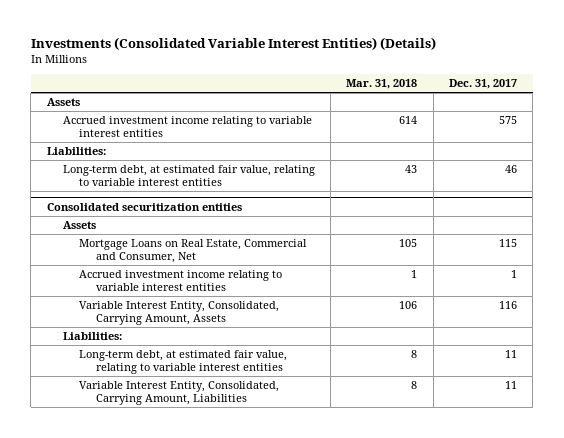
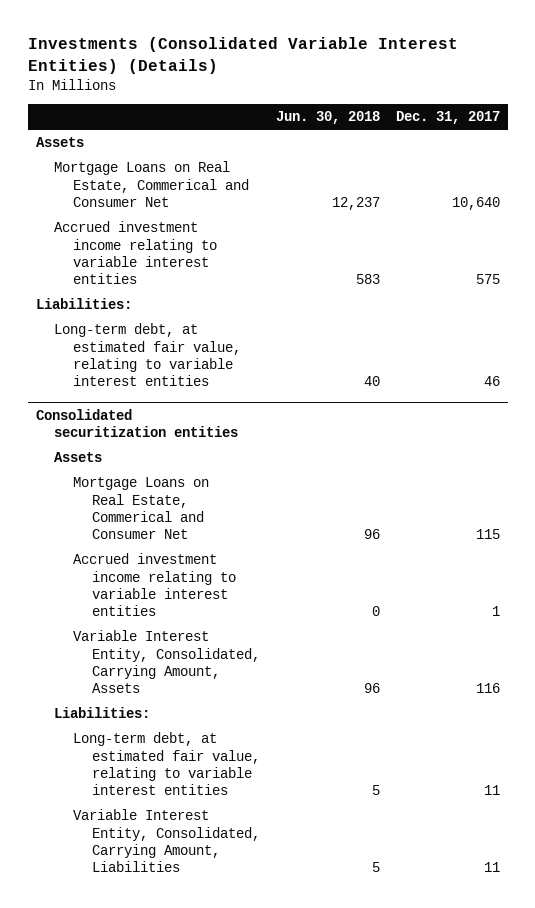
[346,79,418,90] Mar. 31, 2018 -> none
none -> [275,111,380,125] Jun. 30, 2018
none -> [54,161,250,207] Mortgage Loans on Real Estate, Commerical and Consumer Net
[79,238,308,264] Mortgage Loans on Real Estate, Commercial and Consumer, Net -> [73,477,210,540] Mortgage Loans on Real Estate, Commerical and Consumer Net

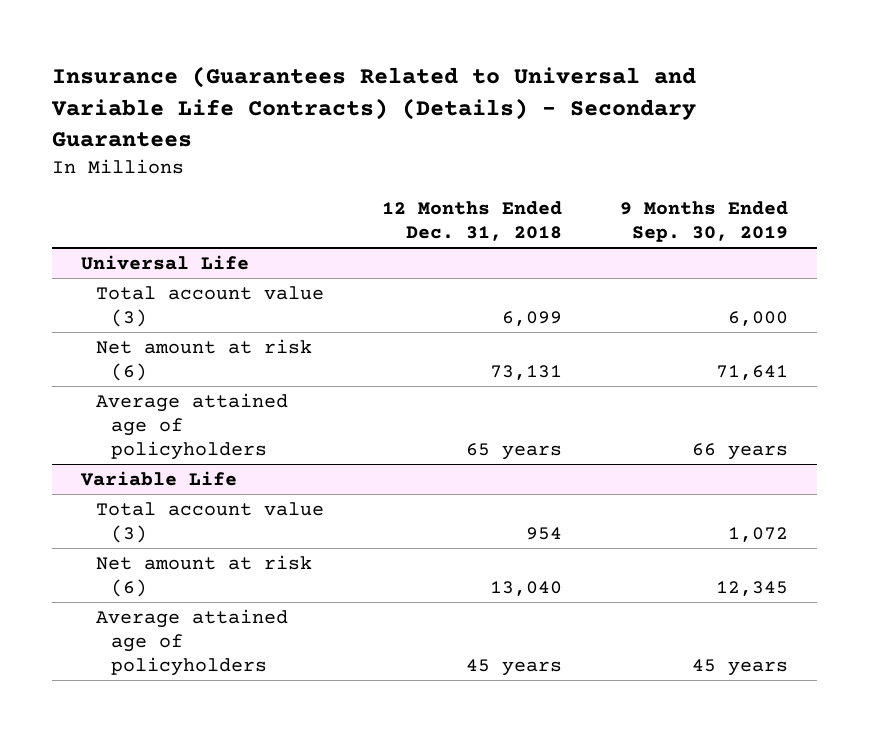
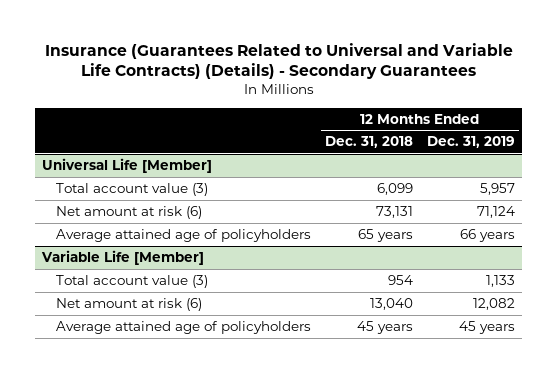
[619,201,788,243] 9 Months Ended Sep. 30, 2019 -> none
none -> [427,136,516,149] Dec. 31, 2019
[80,254,249,270] Universal Life -> [42,157,213,173] Universal Life [Member]
[79,470,237,486] Variable Life -> [41,249,205,265] Variable Life [Member]

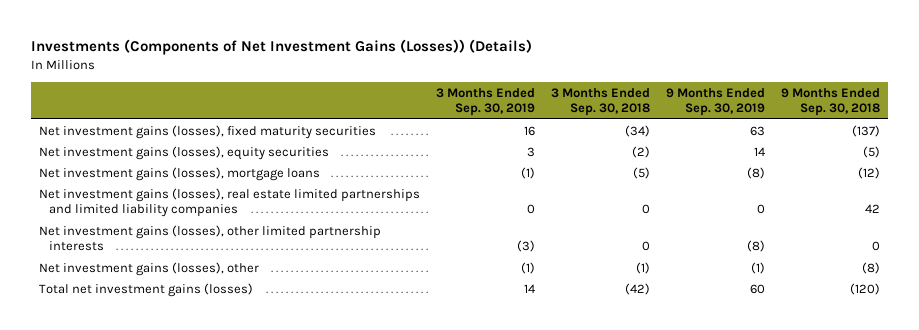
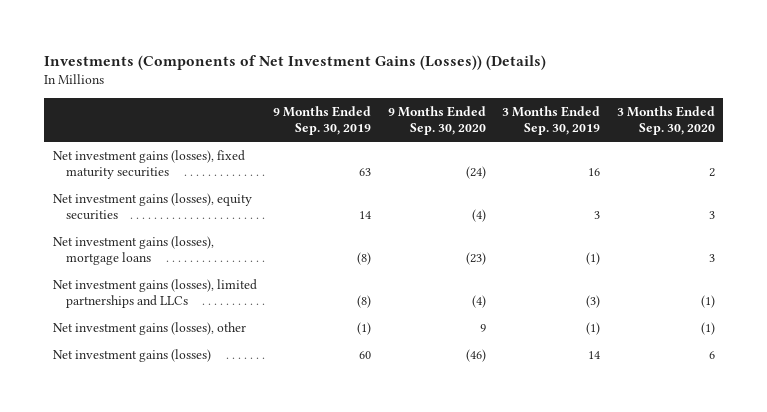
[550,87,650,117] 3 Months Ended Sep. 30, 2018 -> none
[781,87,881,117] 9 Months Ended Sep. 30, 2018 -> none
none -> [387,105,486,136] 9 Months Ended Sep. 30, 2020
none -> [616,105,715,136] 3 Months Ended Sep. 30, 2020
[38,224,381,252] Net investment gains (losses), other limited partnership interests -> none
[38,187,420,218] Net investment gains (losses), real estate limited partnerships and limited liability companies -> [52,278,257,309] Net investment gains (losses), limited partnerships and LLCs
[526,204,535,215] 0 -> [586,295,601,309] (3)
[757,204,766,215] 0 -> [357,295,372,309] (8)
[38,282,253,297] Total net investment gains (losses) -> [52,348,211,362] Net investment gains (losses)

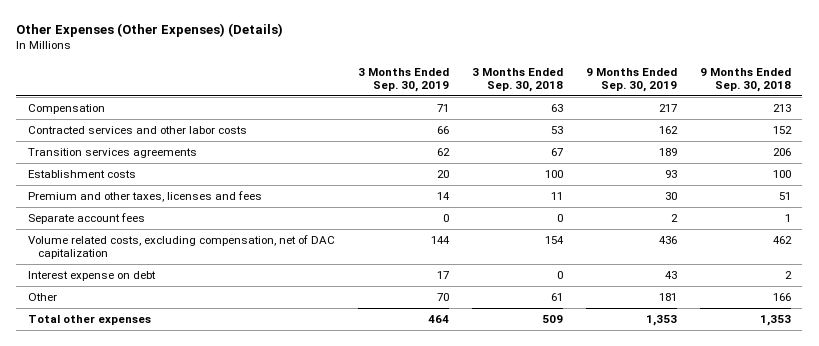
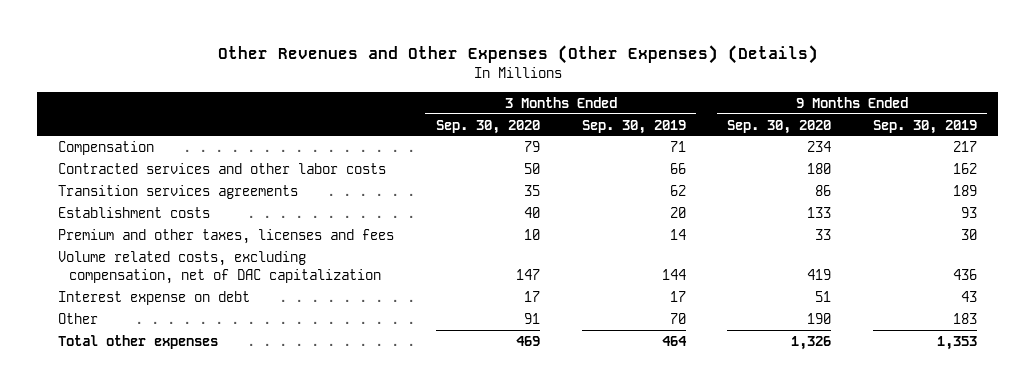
[16,23,284,38] Other Expenses (Other Expenses) (Details) -> [217,45,818,65] Other Revenues and Other Expenses (Other Expenses) (Details)
[471,67,563,92] 3 Months Ended Sep. 30, 2018 -> none
[699,67,791,92] 9 Months Ended Sep. 30, 2018 -> none
none -> [435,119,540,134] Sep. 30, 2020
none -> [727,119,832,134] Sep. 30, 2020
[27,212,145,224] Separate account fees -> none
[658,292,677,301] 181 -> [952,312,977,324] 183

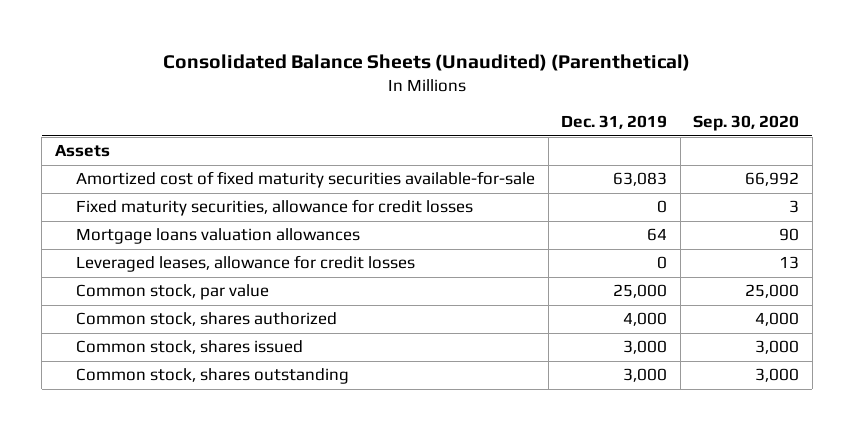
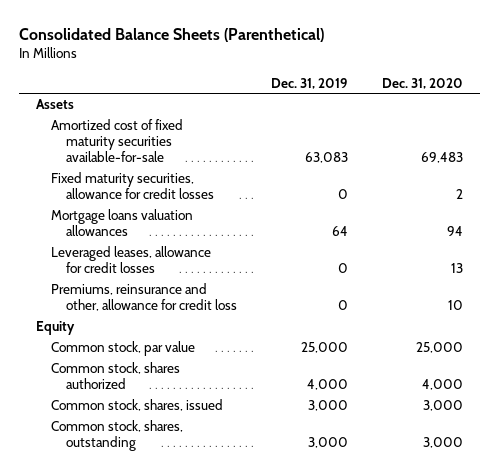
[162,54,690,72] Consolidated Balance Sheets (Unaudited) (Parenthetical) -> [18,27,324,42] Consolidated Balance Sheets (Parenthetical)
[693,115,800,132] Sep. 30, 2020 -> none
none -> [382,77,464,89] Dec. 31, 2020
none -> [50,283,238,312] Premiums, reinsurance and other, allowance for credit loss
none -> [35,321,75,336] Equity
[76,340,304,355] Common stock, shares issued -> [50,399,223,412] Common stock, shares, issued
[76,368,350,385] Common stock, shares outstanding -> [50,420,183,452] Common stock, shares, outstanding

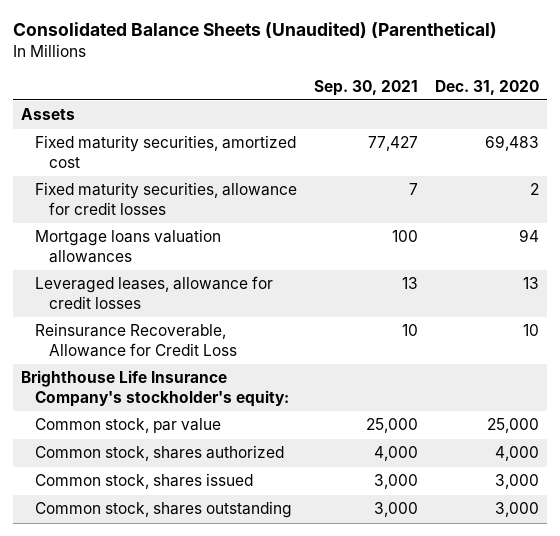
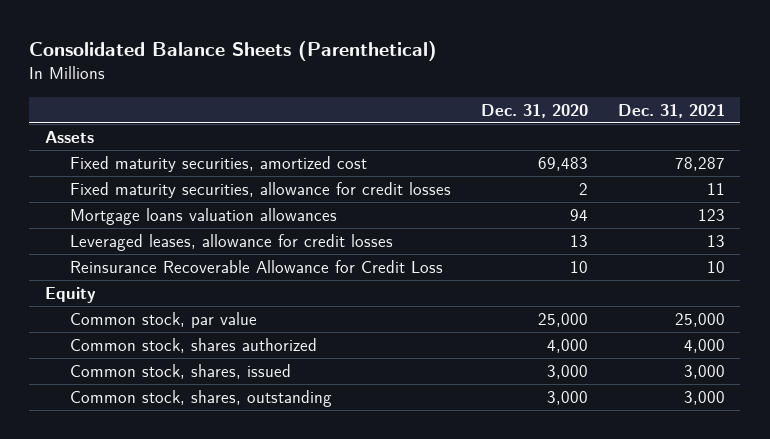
[12,22,497,39] Consolidated Balance Sheets (Unaudited) (Parenthetical) -> [29,41,438,62] Consolidated Balance Sheets (Parenthetical)
[313,79,418,96] Sep. 30, 2021 -> none
none -> [618,103,726,118] Dec. 31, 2021
[35,323,238,357] Reinsurance Recoverable, Allowance for Credit Loss -> [69,260,443,274] Reinsurance Recoverable Allowance for Credit Loss
[21,370,290,407] Brighthouse Life Insurance Company's stockholder's equity: -> [44,287,96,304] Equity
[35,473,254,490] Common stock, shares issued -> [69,364,291,380] Common stock, shares, issued
[35,501,293,519] Common stock, shares outstanding -> [69,390,332,408] Common stock, shares, outstanding

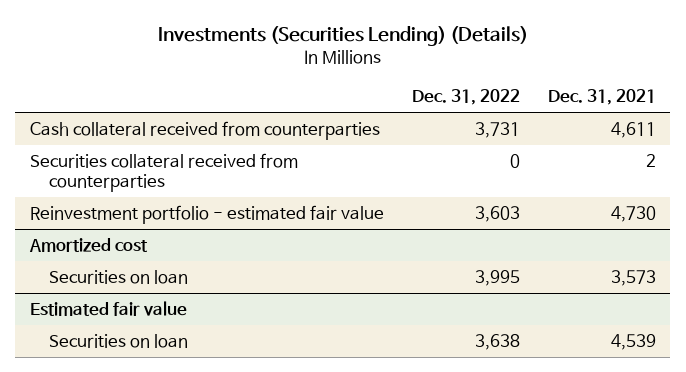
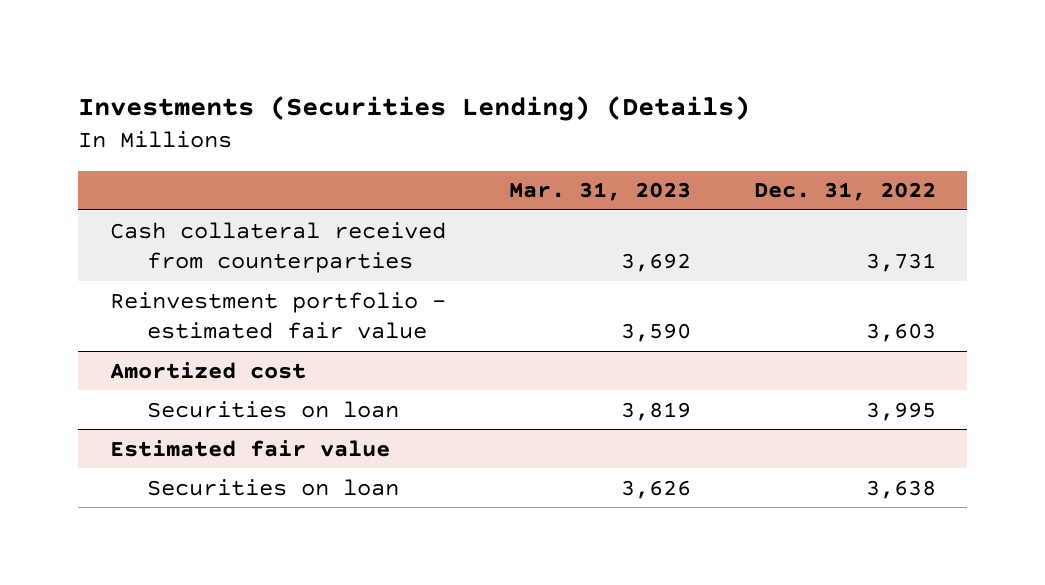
[548,89,657,106] Dec. 31, 2021 -> none
none -> [508,182,691,202] Mar. 31, 2023
[29,153,298,192] Securities collateral received from counterparties -> none

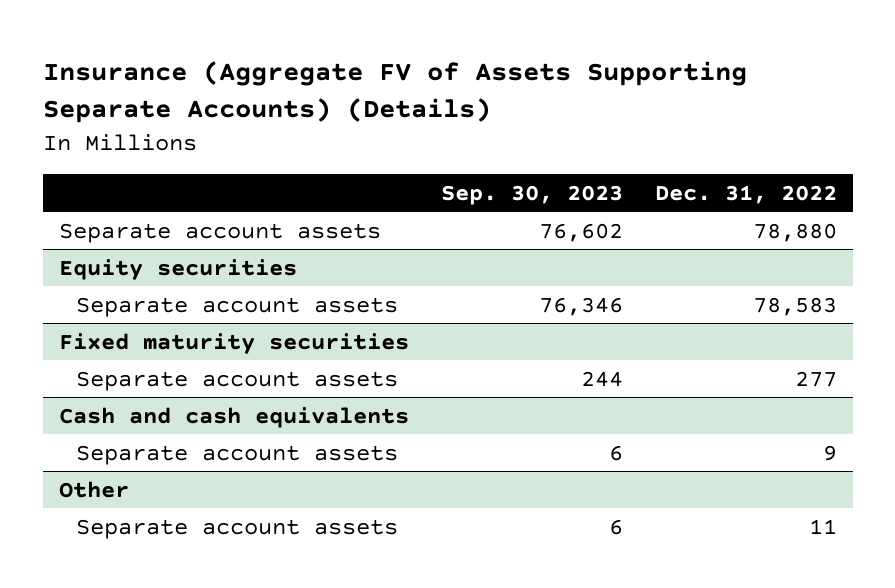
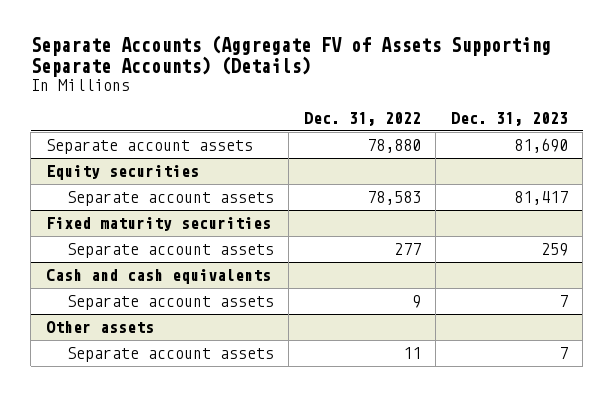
[42,60,747,124] Insurance (Aggregate FV of Assets Supporting Separate Accounts) (Details) -> [30,34,551,77] Separate Accounts (Aggregate FV of Assets Supporting Separate Accounts) (Details)
[440,184,623,205] Sep. 30, 2023 -> none
none -> [450,111,568,126] Dec. 31, 2023
[58,480,129,498] Other -> [45,321,154,334] Other assets

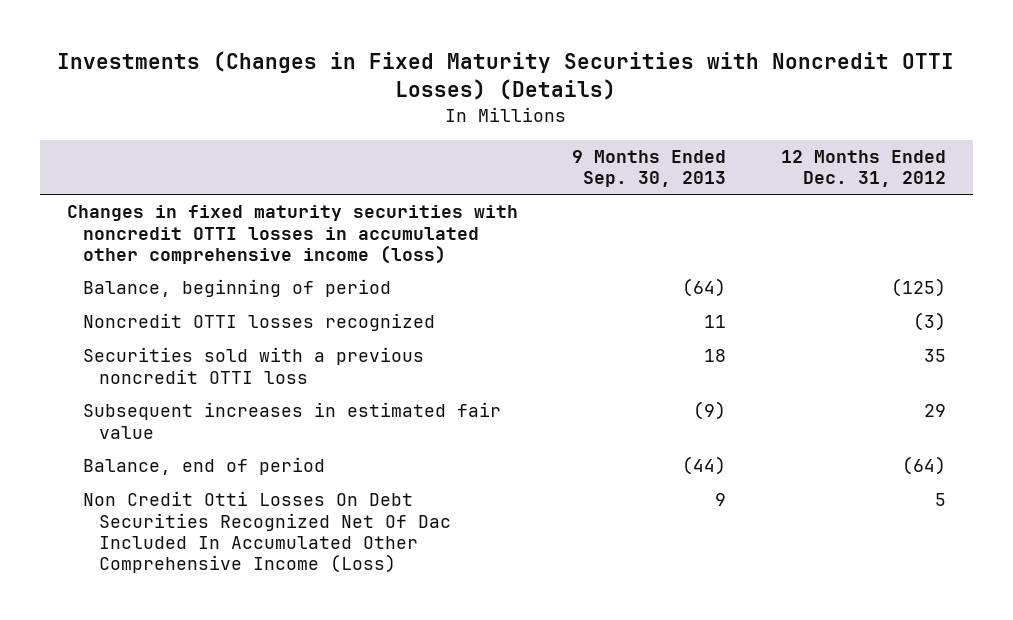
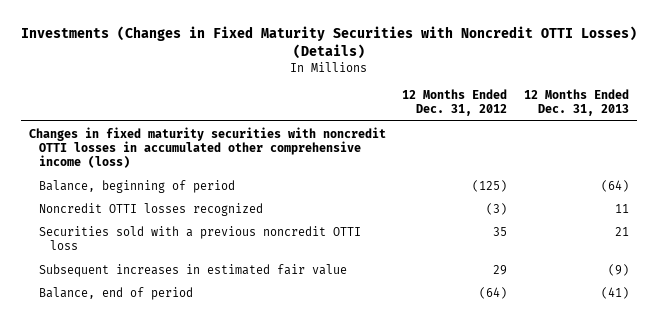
[572,150,727,188] 9 Months Ended Sep. 30, 2013 -> none
none -> [524,88,630,117] 12 Months Ended Dec. 31, 2013
[82,491,451,573] Non Credit Otti Losses On Debt Securities Recognized Net Of Dac Included In Accumulated Other Comprehensive Income (Loss) -> none

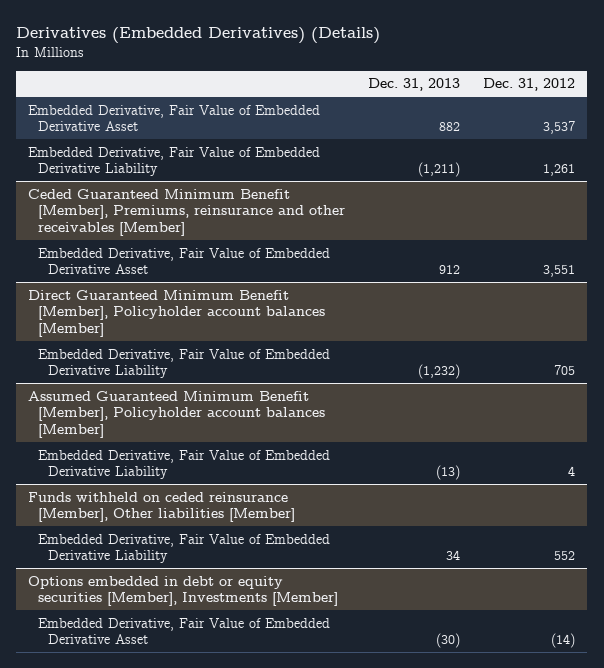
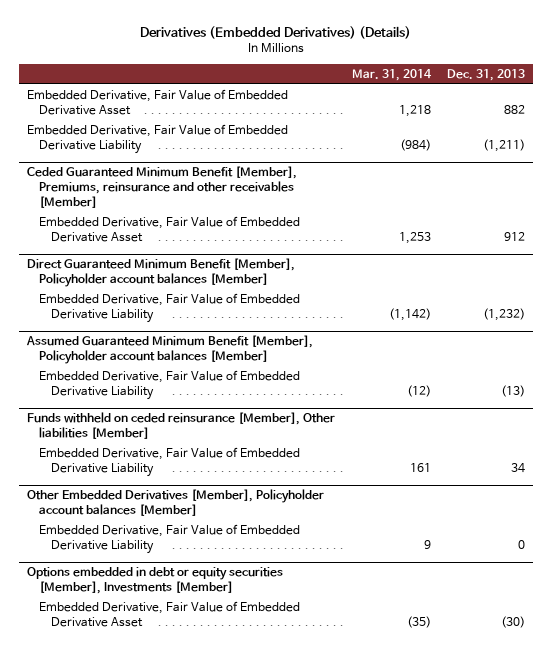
[483,78,576,92] Dec. 31, 2012 -> none
none -> [351,68,432,81] Mar. 31, 2014
none -> [27,489,325,517] Other Embedded Derivatives [Member], Policyholder account balances [Member]
none -> [39,524,301,554] Embedded Derivative, Fair Value of Embedded Derivative Liability

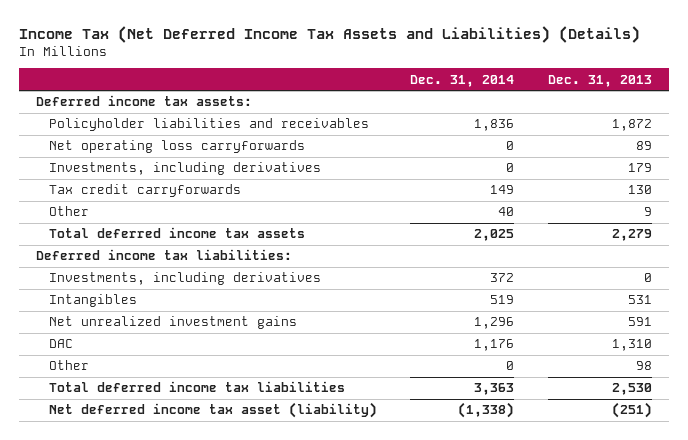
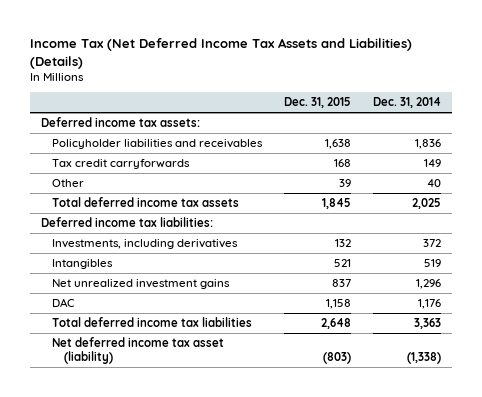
[548,74,653,87] Dec. 31, 2013 -> none
none -> [284,97,352,109] Dec. 31, 2015
[48,140,305,154] Net operating loss carryforwards -> none
[48,162,321,176] Investments, including derivatives -> none
[48,360,89,371] Other -> none

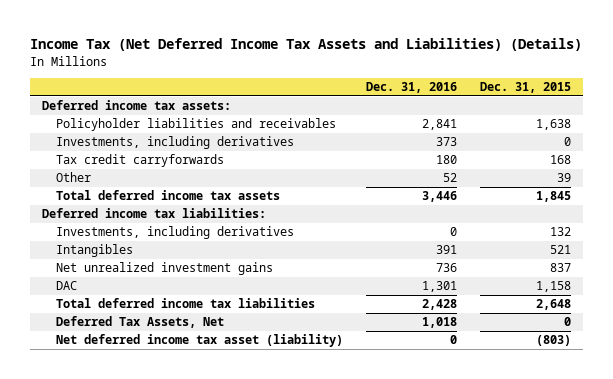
[372,97,441,109] Dec. 31, 2014 -> none
none -> [366,82,458,94] Dec. 31, 2016
none -> [55,136,294,150] Investments, including derivatives
none -> [55,316,224,329] Deferred Tax Assets, Net

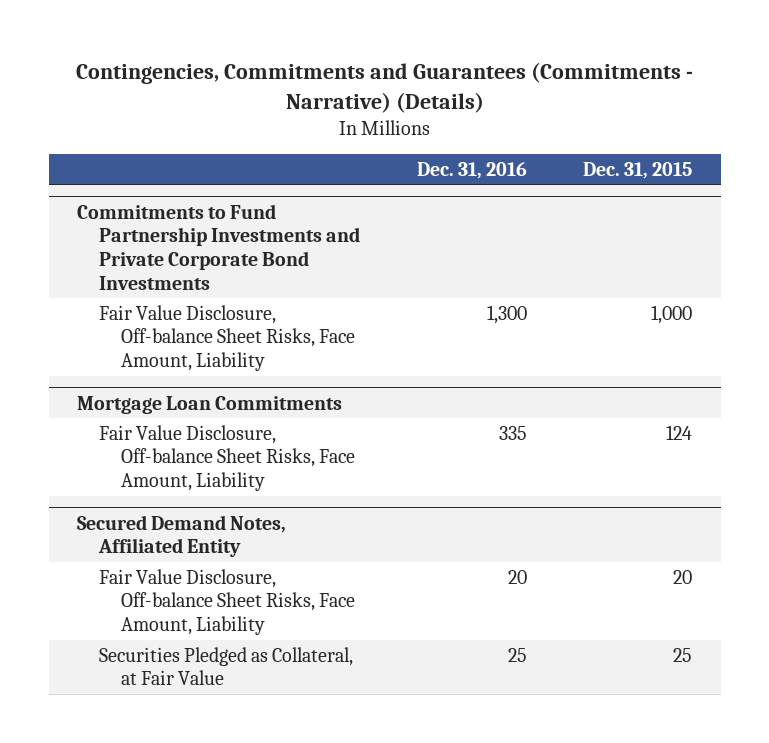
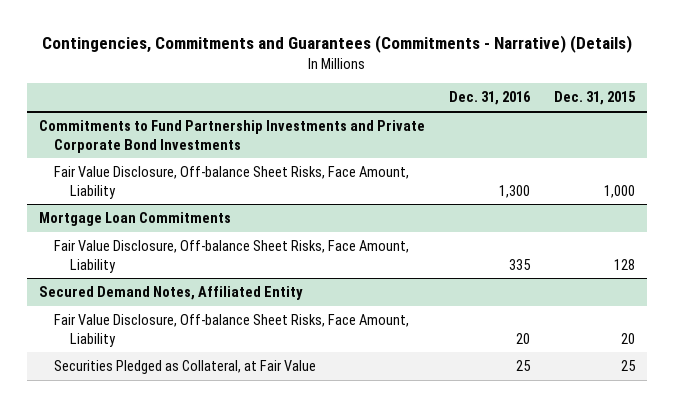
[666,424,693,440] 124 -> [613,258,635,270] 128

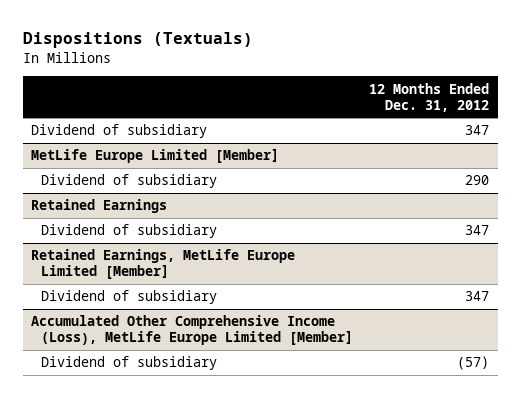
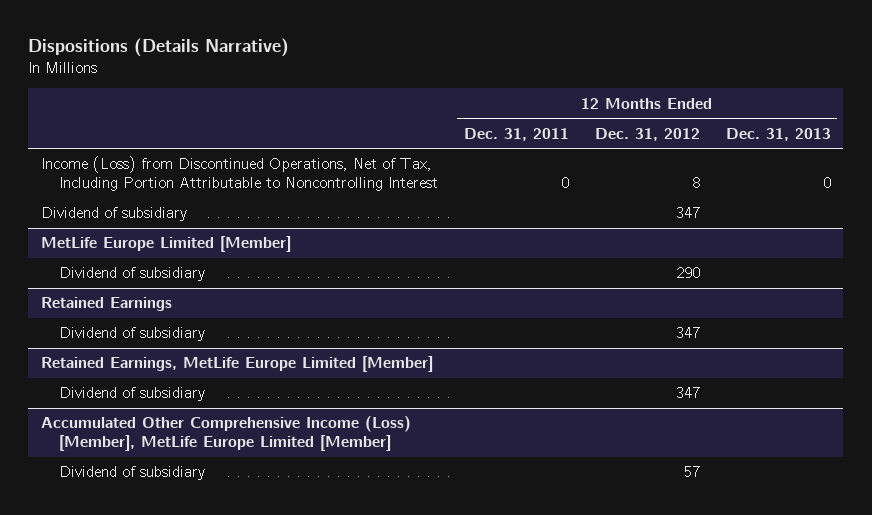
[23,32,254,49] Dispositions (Textuals) -> [28,38,290,58] Dispositions (Details Narrative)
none -> [463,127,569,141] Dec. 31, 2011
none -> [725,127,831,141] Dec. 31, 2013
none -> [41,156,439,192] Income (Loss) from Discontinued Operations, Net of Tax, Including Portion Attributable to Noncontrolling Interest
[31,315,353,346] Accumulated Other Comprehensive Income (Loss), MetLife Europe Limited [Member] -> [41,416,412,452] Accumulated Other Comprehensive Income (Loss) [Member], MetLife Europe Limited [Member]
[457,356,490,371] (57) -> [683,466,700,478] 57

